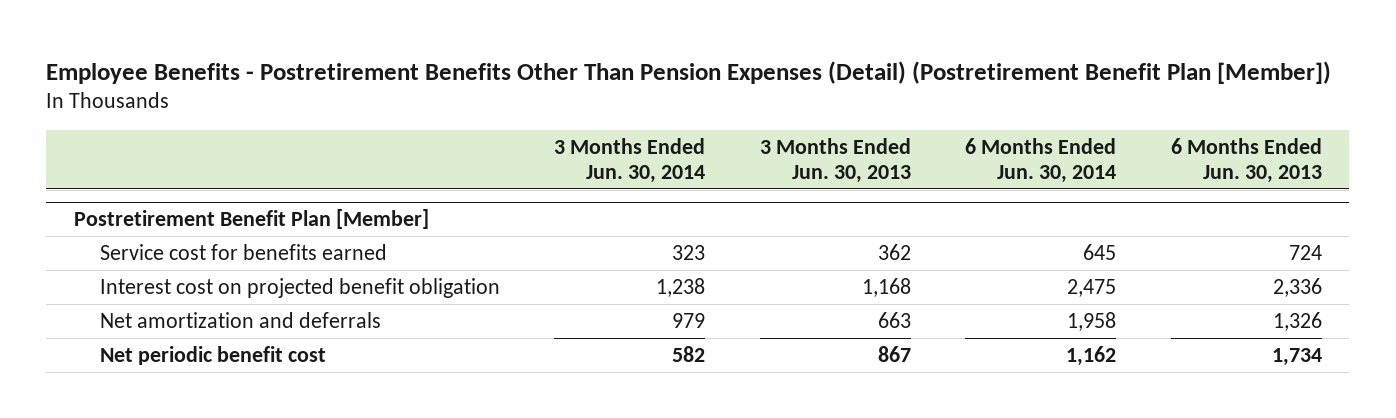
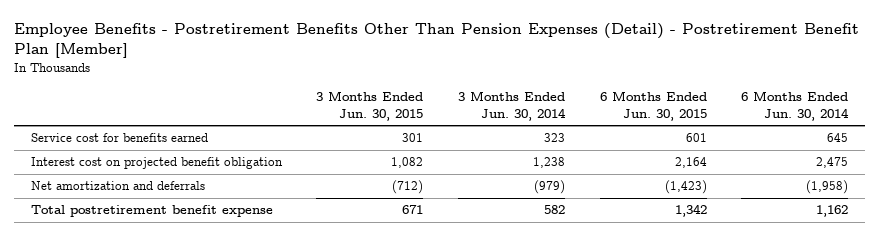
[46,60,1332,84] Employee Benefits - Postretirement Benefits Other Than Pension Expenses (Detail) (Postretirement Benefit Plan [Member]) -> [13,22,859,59] Employee Benefits - Postretirement Benefits Other Than Pension Expenses (Detail) - Postretirement Benefit Plan [Member]
[759,137,911,183] 3 Months Ended Jun. 30, 2013 -> none
[1170,137,1322,183] 6 Months Ended Jun. 30, 2013 -> none
none -> [316,91,424,121] 3 Months Ended Jun. 30, 2015
none -> [599,91,707,121] 6 Months Ended Jun. 30, 2015
[73,209,429,230] Postretirement Benefit Plan [Member] -> none
[672,312,706,328] 979 -> [533,180,565,195] (979)
[1067,311,1117,331] 1,958 -> [806,180,849,195] (1,958)
[99,345,326,365] Net periodic benefit cost -> [30,205,273,218] Total postretirement benefit expense

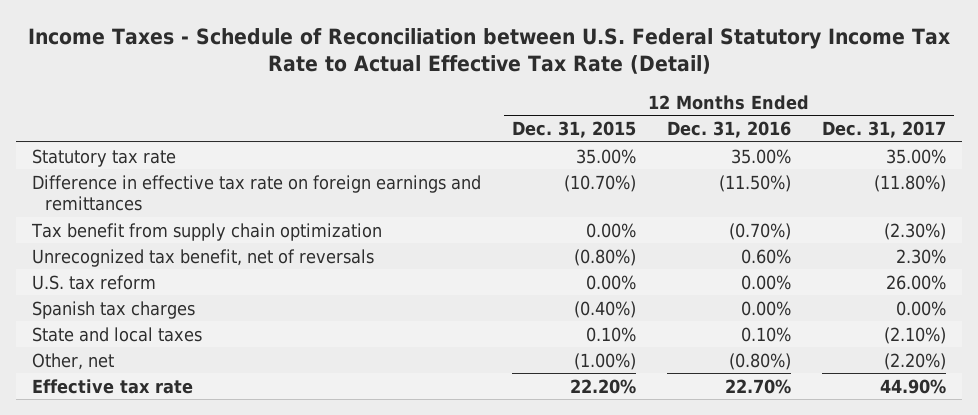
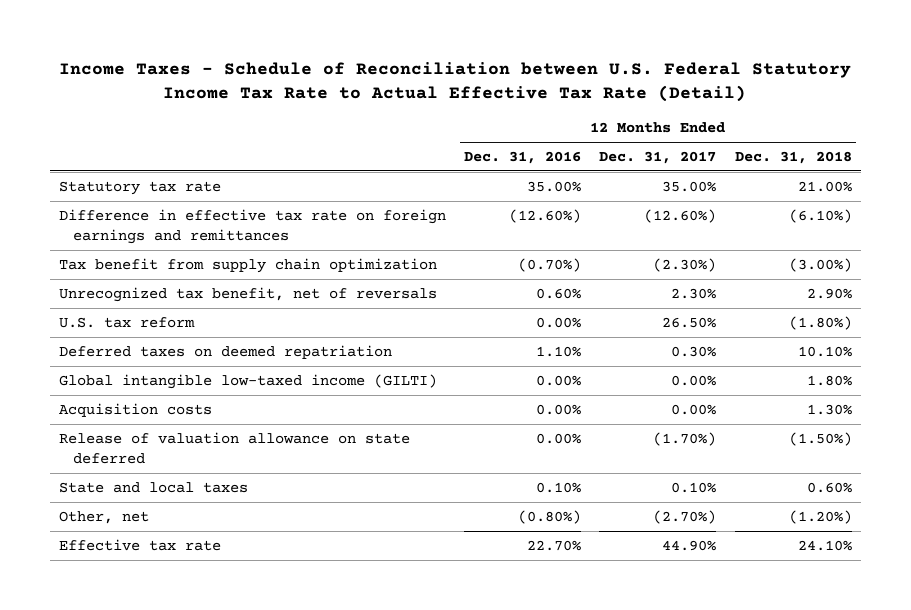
[511,121,636,139] Dec. 31, 2015 -> none
none -> [734,150,852,164] Dec. 31, 2018
[719,174,792,192] (11.50%) -> [509,208,582,223] (12.60%)
[874,174,947,192] (11.80%) -> [644,208,717,223] (12.60%)
[31,300,195,319] Spanish tax charges -> none
[886,274,947,290] 26.00% -> [662,316,717,328] 26.50%
none -> [58,344,392,359] Deferred taxes on deemed repatriation
none -> [58,373,437,389] Global intangible low-taxed income (GILTI)
none -> [58,402,212,417] Acquisition costs
none -> [58,431,410,464] Release of valuation allowance on state deferred
[884,326,947,344] (2.10%) -> [671,481,717,493] 0.10%
[884,352,947,370] (2.20%) -> [653,509,717,524] (2.70%)

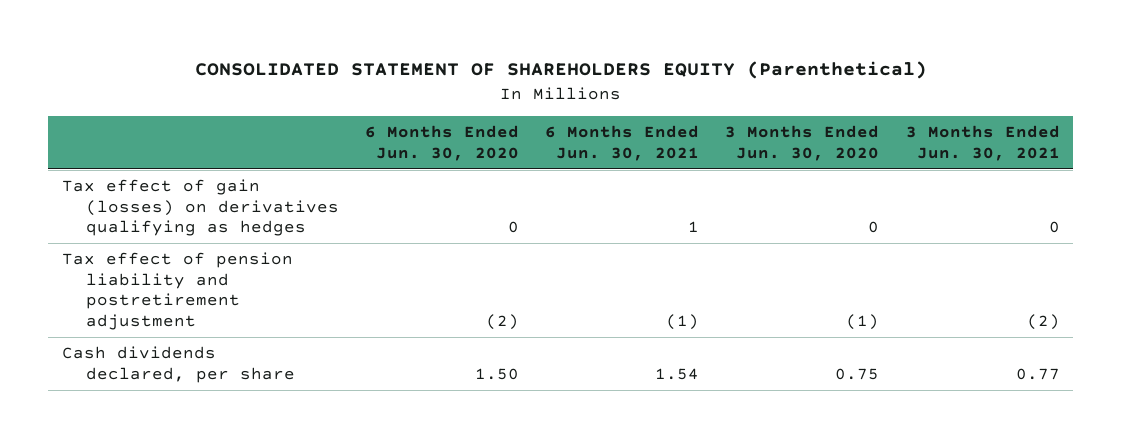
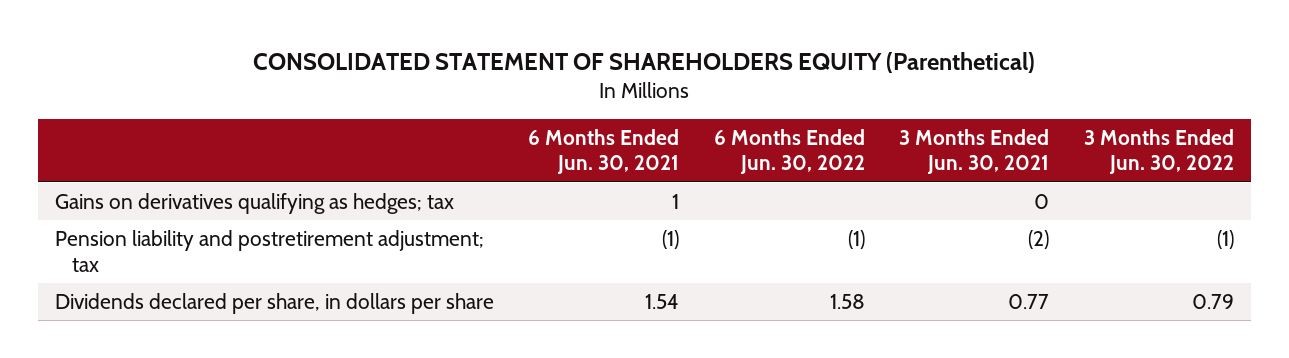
[364,125,519,161] 6 Months Ended Jun. 30, 2020 -> none
[725,125,880,161] 3 Months Ended Jun. 30, 2020 -> none
none -> [713,128,865,175] 6 Months Ended Jun. 30, 2022
none -> [1083,128,1234,175] 3 Months Ended Jun. 30, 2022
[61,179,339,237] Tax effect of gain (losses) on derivatives qualifying as hedges -> [54,193,454,215] Gains on derivatives qualifying as hedges; tax
[61,252,293,330] Tax effect of pension liability and postretirement adjustment -> [54,230,484,272] Pension liability and postretirement adjustment; tax
[61,346,295,383] Cash dividends declared, per share -> [54,293,494,315] Dividends declared per share, in dollars per share

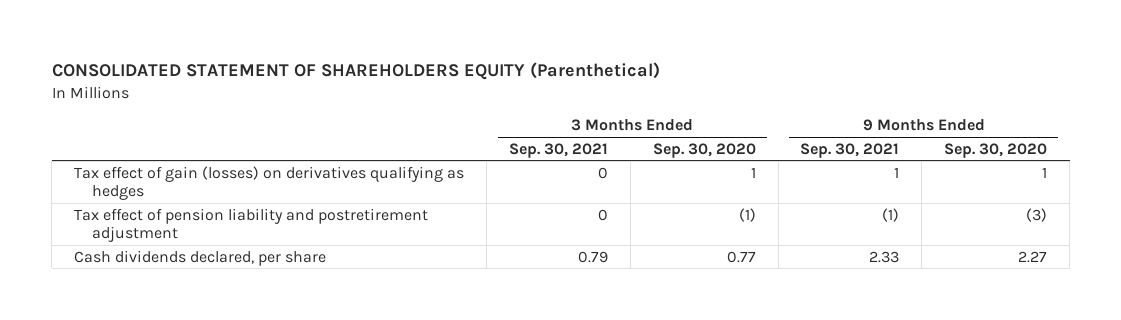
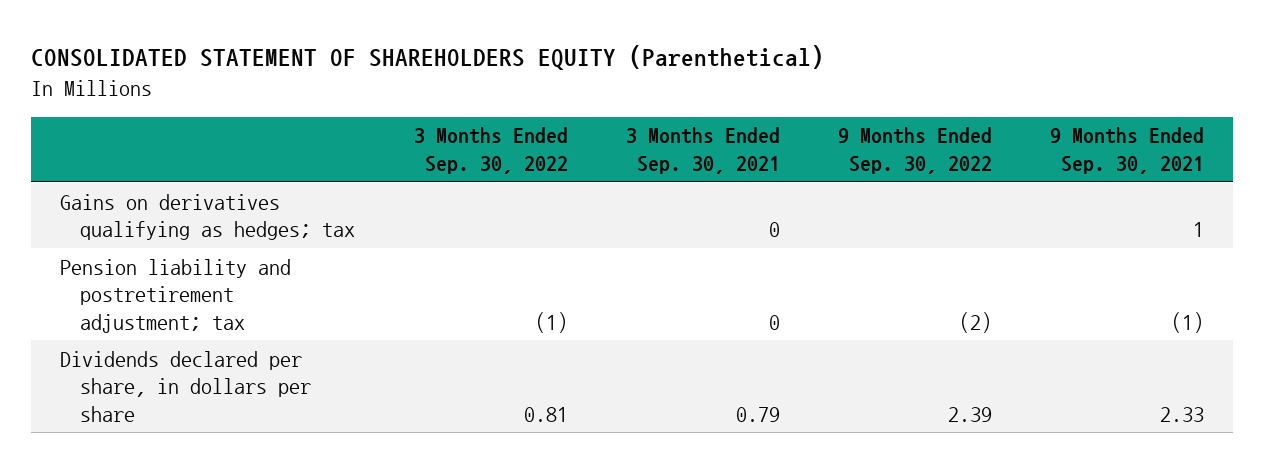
[652,142,756,158] Sep. 30, 2020 -> none
[944,142,1048,158] Sep. 30, 2020 -> none
none -> [413,127,568,174] 3 Months Ended Sep. 30, 2022
none -> [837,127,992,174] 9 Months Ended Sep. 30, 2022
[74,165,465,201] Tax effect of gain (losses) on derivatives qualifying as hedges -> [60,193,356,241] Gains on derivatives qualifying as hedges; tax
[74,207,429,243] Tax effect of pension liability and postretirement adjustment -> [60,258,292,333] Pension liability and postretirement adjustment; tax
[74,249,327,266] Cash dividends declared, per share -> [60,350,312,422] Dividends declared per share, in dollars per share

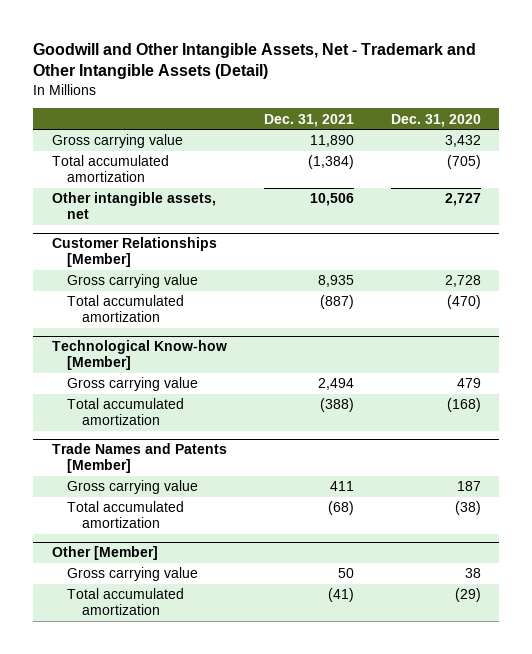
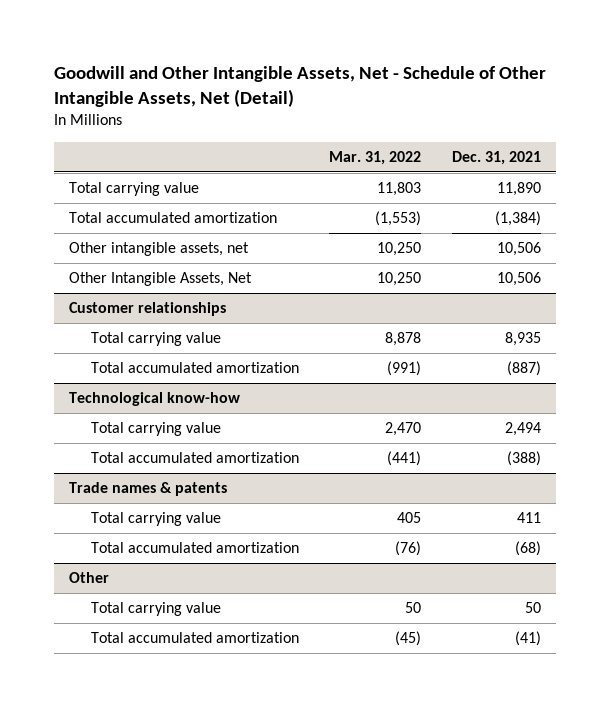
[33,42,477,79] Goodwill and Other Intangible Assets, Net - Trademark and Other Intangible Assets (Detail) -> [53,65,546,107] Goodwill and Other Intangible Assets, Net - Schedule of Other Intangible Assets, Net (Detail)
[390,113,481,127] Dec. 31, 2020 -> none
none -> [329,150,422,165] Mar. 31, 2022
[51,134,183,149] Gross carrying value -> [69,182,200,197] Total carrying value
none -> [69,272,253,287] Other Intangible Assets, Net
[51,237,217,268] Customer Relationships [Member] -> [69,302,227,317] Customer relationships
[66,274,198,289] Gross carrying value -> [90,332,221,347] Total carrying value
[51,340,227,371] Technological Know-how [Member] -> [69,392,241,407] Technological know-how
[66,377,198,392] Gross carrying value -> [90,422,221,437] Total carrying value
[51,443,227,474] Trade Names and Patents [Member] -> [69,482,228,497] Trade names & patents
[66,480,198,495] Gross carrying value -> [90,512,221,527] Total carrying value
[51,546,158,561] Other [Member] -> [69,572,110,584] Other
[66,567,198,582] Gross carrying value -> [90,602,221,617] Total carrying value

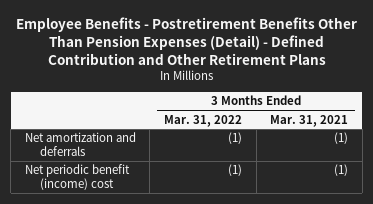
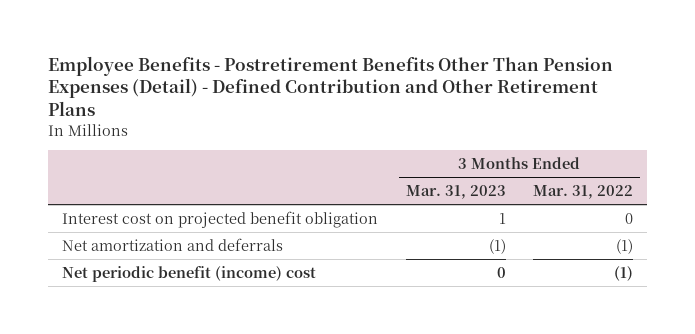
[270,114,349,127] Mar. 31, 2021 -> none
none -> [405,185,506,200] Mar. 31, 2023
none -> [61,210,378,228] Interest cost on projected benefit obligation

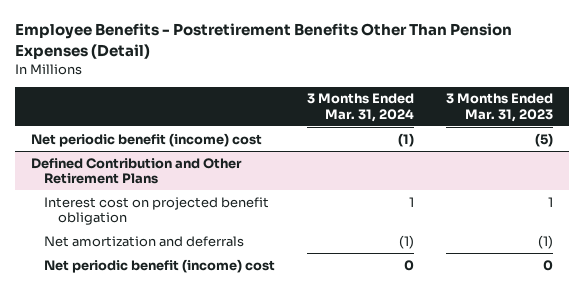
[48,55,614,117] Employee Benefits - Postretirement Benefits Other Than Pension Expenses (Detail) - Defined Contribution and Other Retirement Plans -> [14,23,512,59] Employee Benefits - Postretirement Benefits Other Than Pension Expenses (Detail)
[533,185,634,200] Mar. 31, 2022 -> none
none -> [307,93,415,122] 3 Months Ended Mar. 31, 2024
none -> [30,132,262,147] Net periodic benefit (income) cost
none -> [30,157,242,184] Defined Contribution and Other Retirement Plans

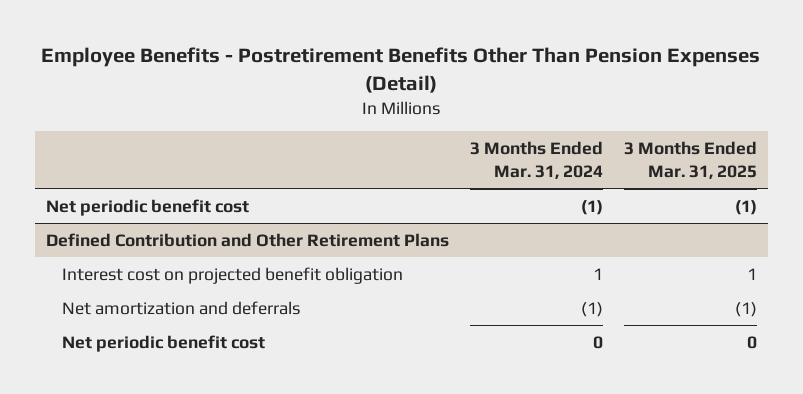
[445,93,553,122] 3 Months Ended Mar. 31, 2023 -> none
none -> [624,141,758,179] 3 Months Ended Mar. 31, 2025
[30,132,262,147] Net periodic benefit (income) cost -> [45,198,249,216] Net periodic benefit cost
[44,258,276,273] Net periodic benefit (income) cost -> [61,334,265,352] Net periodic benefit cost

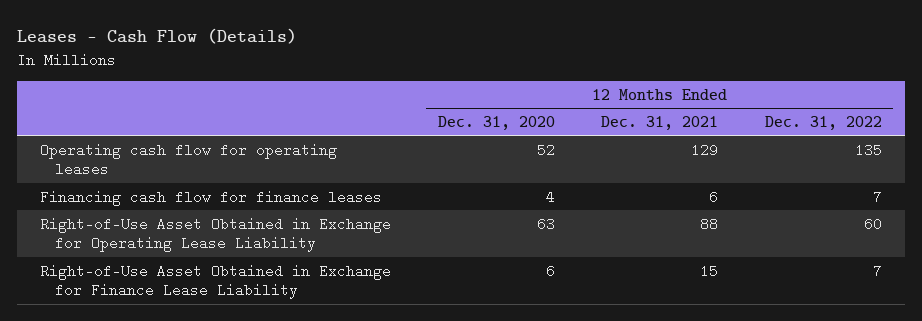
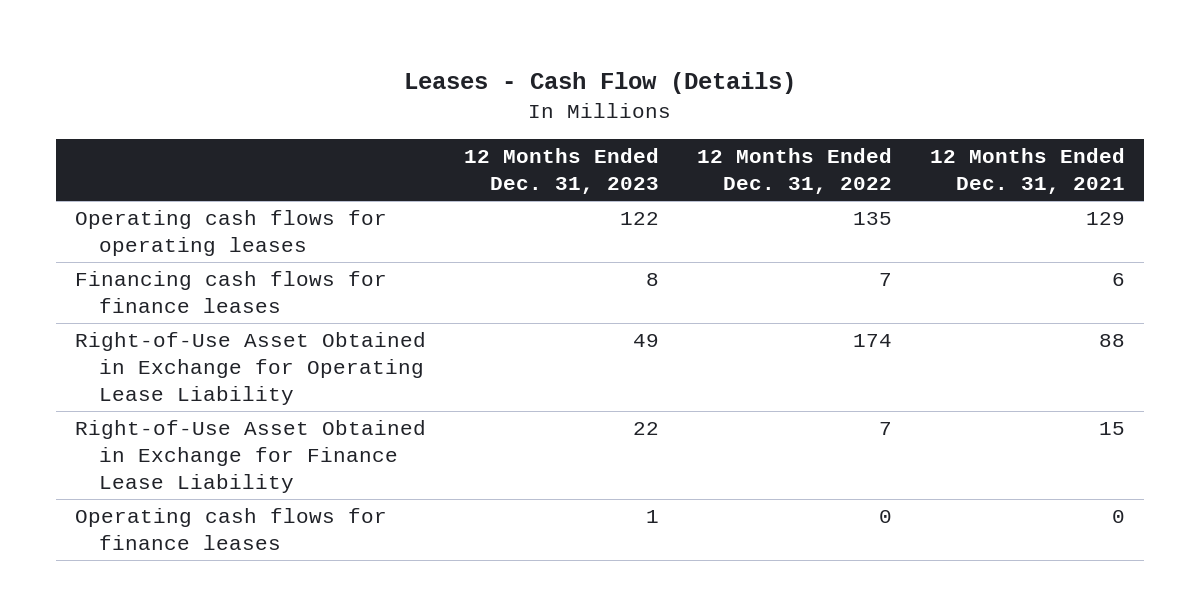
[437,115,555,130] Dec. 31, 2020 -> none
none -> [464,147,660,194] 12 Months Ended Dec. 31, 2023
[40,142,338,177] Operating cash flow for operating leases -> [75,210,388,257] Operating cash flows for operating leases
[40,189,383,206] Financing cash flow for finance leases -> [75,271,388,314] Financing cash flows for finance leases
[863,216,882,231] 60 -> [853,334,893,348] 174
none -> [75,508,388,551] Operating cash flows for finance leases

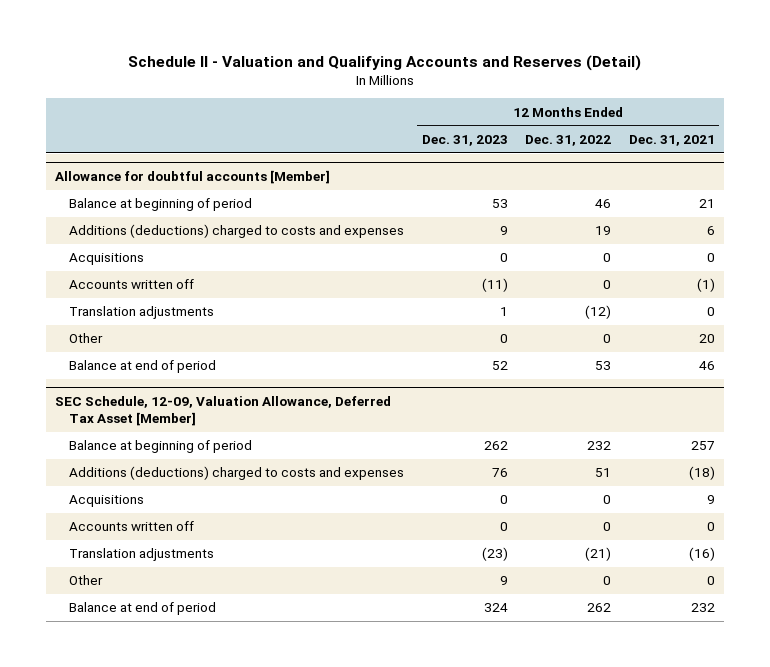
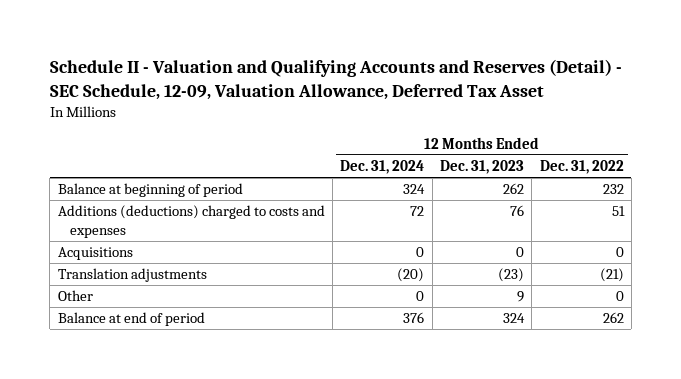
[128,54,642,71] Schedule II - Valuation and Qualifying Accounts and Reserves (Detail) -> [49,59,622,100] Schedule II - Valuation and Qualifying Accounts and Reserves (Detail) - SEC Schedule, 12-09, Valuation Allowance, Deferred Tax Asset
[629,134,716,146] Dec. 31, 2021 -> none
none -> [340,160,425,175] Dec. 31, 2024
[55,169,331,184] Allowance for doubtful accounts [Member] -> none
[69,198,253,212] Balance at beginning of period -> none
[69,224,405,239] Additions (deductions) charged to costs and expenses -> none
[69,253,145,266] Acquisitions -> none
[69,279,195,290] Accounts written off -> none
[69,306,215,320] Translation adjustments -> none
[69,333,104,344] Other -> none
[69,360,217,374] Balance at end of period -> none
[55,395,392,426] SEC Schedule, 12-09, Valuation Allowance, Deferred Tax Asset [Member] -> none
[69,521,195,532] Accounts written off -> none

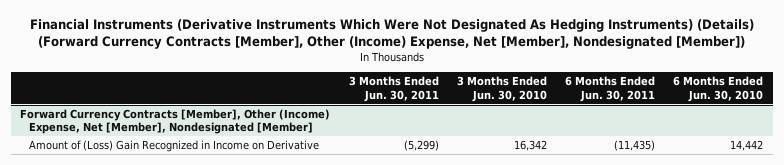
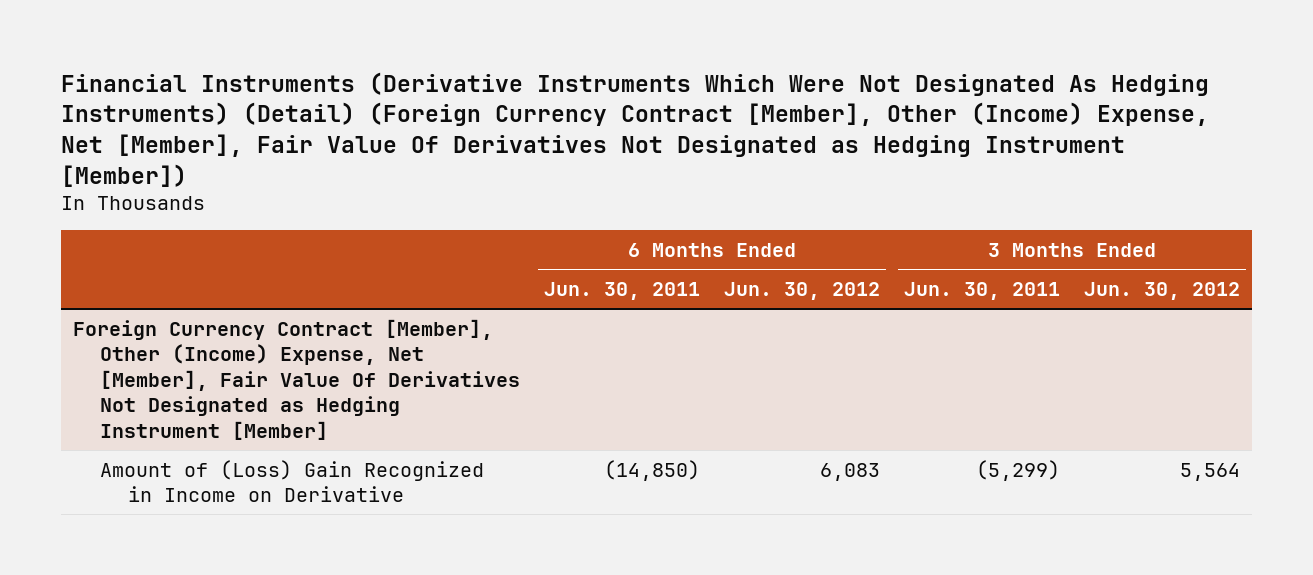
[29,18,754,50] Financial Instruments (Derivative Instruments Which Were Not Designated As Hedging Instruments) (Details) (Forward Currency Contracts [Member], Other (Income) Expense, Net [Member], Nondesignated [Member]) -> [60,71,1209,187] Financial Instruments (Derivative Instruments Which Were Not Designated As Hedging Instruments) (Detail) (Foreign Currency Contract [Member], Other (Income) Expense, Net [Member], Fair Value Of Derivatives Not Designated as Hedging Instrument [Member])
[456,76,547,102] 3 Months Ended Jun. 30, 2010 -> none
[673,76,764,102] 6 Months Ended Jun. 30, 2010 -> none
none -> [724,281,881,300] Jun. 30, 2012
none -> [1084,281,1241,300] Jun. 30, 2012
[20,109,331,135] Forward Currency Contracts [Member], Other (Income) Expense, Net [Member], Nondesignated [Member] -> none
none -> [72,318,521,440] Foreign Currency Contract [Member], Other (Income) Expense, Net [Member], Fair Value Of Derivatives Not Designated as Hedging Instrument [Member]
[614,140,656,152] (11,435) -> [604,459,701,481] (14,850)

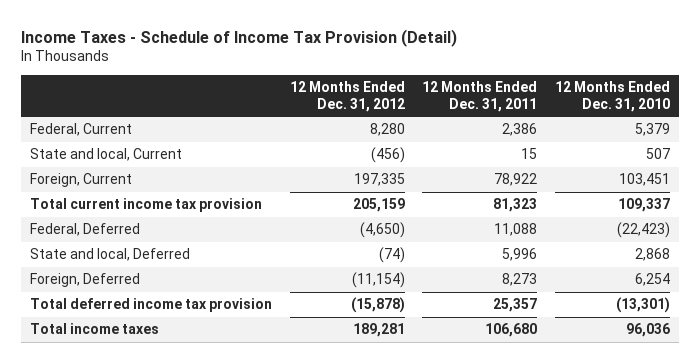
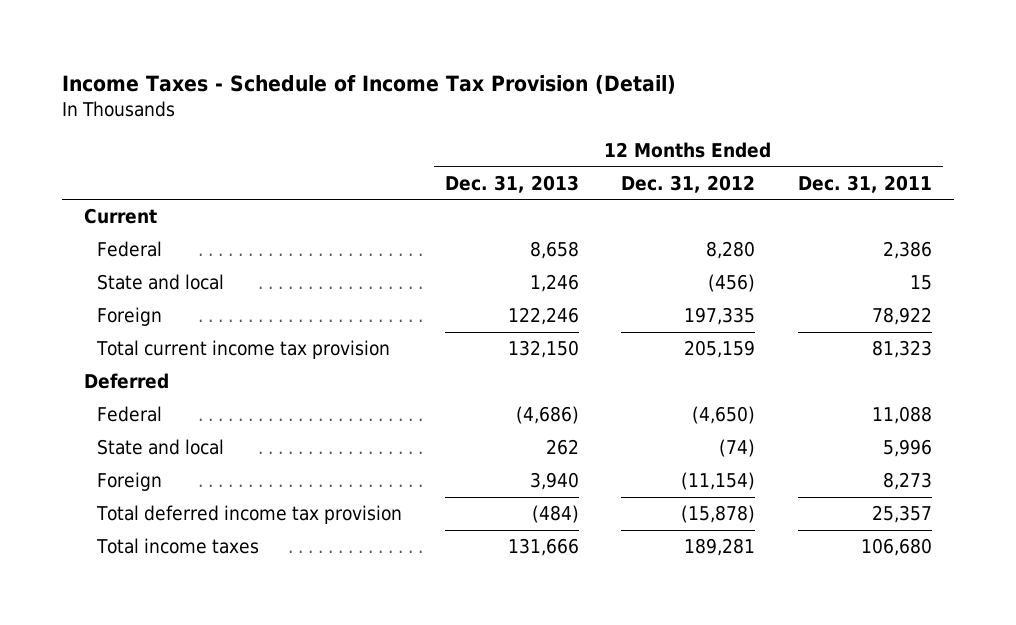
[554,81,670,112] 12 Months Ended Dec. 31, 2010 -> none
none -> [444,174,579,193] Dec. 31, 2013
none -> [83,208,157,225] Current
[29,123,132,137] Federal, Current -> [96,241,162,258] Federal
[29,148,182,162] State and local, Current -> [96,274,224,291] State and local
[29,173,132,188] Foreign, Current -> [96,307,162,327] Foreign
none -> [83,373,169,390] Deferred
[29,223,140,237] Federal, Deferred -> [96,406,162,423] Federal
[29,248,190,262] State and local, Deferred -> [96,439,224,456] State and local
[29,273,140,288] Foreign, Deferred -> [96,472,162,492] Foreign

